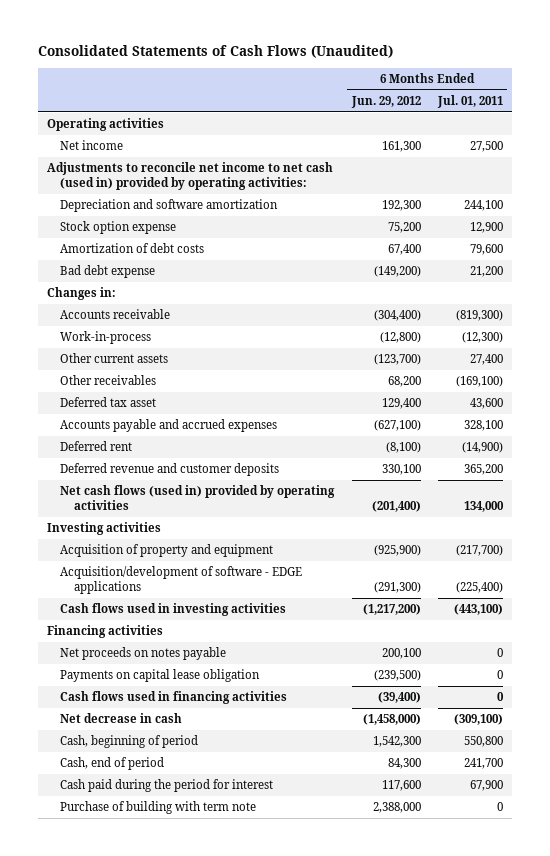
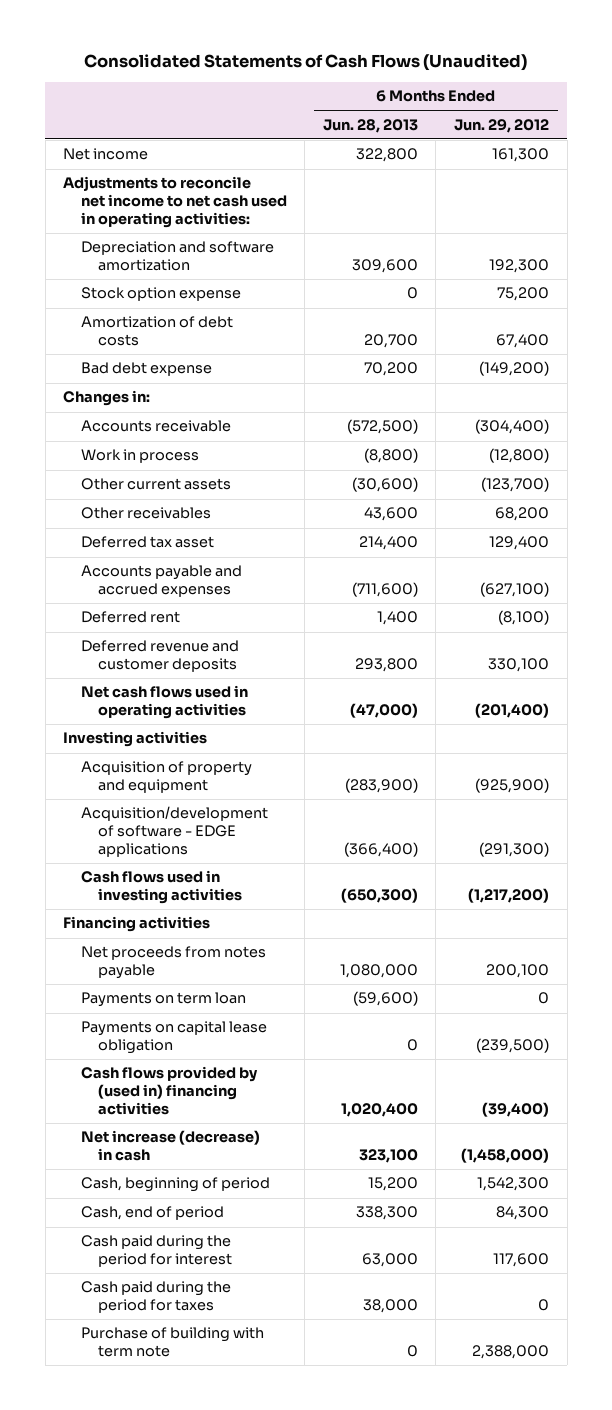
[437,95,504,109] Jul. 01, 2011 -> none
none -> [322,118,418,133] Jun. 28, 2013
[47,118,165,132] Operating activities -> none
[47,162,334,190] Adjustments to reconcile net income to net cash (used in) provided by operating activities: -> [63,176,287,229] Adjustments to reconcile net income to net cash used in operating activities:
[60,331,152,345] Work-in-process -> [80,449,199,464] Work in process
[60,485,336,510] Net cash flows (used in) provided by operating activities -> [80,685,248,720] Net cash flows used in operating activities
[60,647,227,661] Net proceeds on notes payable -> [80,946,266,980] Net proceeds from notes payable
none -> [80,992,246,1008] Payments on term loan
[60,691,288,705] Cash flows used in financing activities -> [80,1066,258,1116] Cash flows provided by (used in) financing activities
[60,713,183,724] Net decrease in cash -> [80,1130,260,1162] Net increase (decrease) in cash
none -> [80,1281,231,1314] Cash paid during the period for taxes

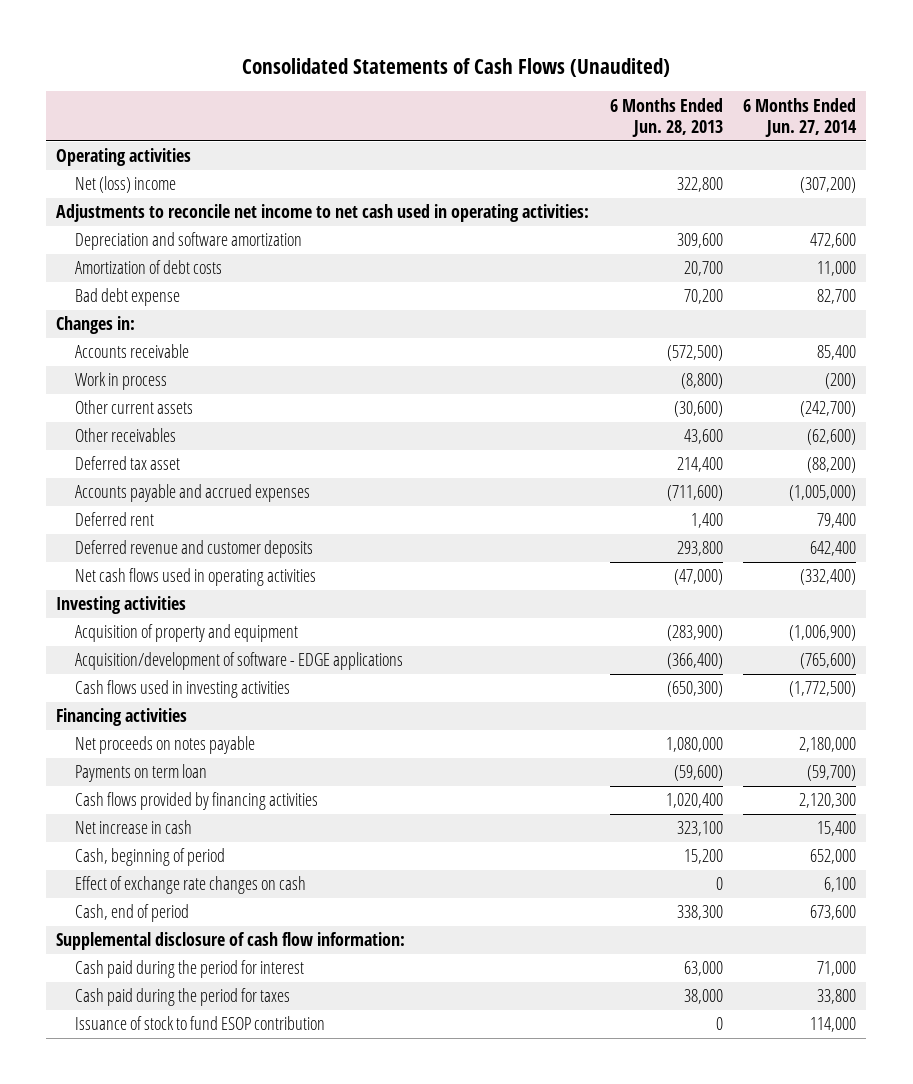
[454,118,550,133] Jun. 29, 2012 -> none
none -> [743,97,858,138] 6 Months Ended Jun. 27, 2014
none -> [56,148,192,167] Operating activities
[63,148,149,161] Net income -> [74,176,176,194] Net (loss) income
[80,287,241,302] Stock option expense -> none
[80,946,266,980] Net proceeds from notes payable -> [74,736,255,755] Net proceeds on notes payable
[80,1021,267,1055] Payments on capital lease obligation -> none
[80,1066,258,1116] Cash flows provided by (used in) financing activities -> [74,792,318,811] Cash flows provided by financing activities
[80,1130,260,1162] Net increase (decrease) in cash -> [74,820,192,835] Net increase in cash
none -> [74,876,306,895] Effect of exchange rate changes on cash
none -> [56,932,406,951] Supplemental disclosure of cash flow information:
[80,1327,264,1358] Purchase of building with term note -> none
none -> [74,1016,325,1031] Issuance of stock to fund ESOP contribution

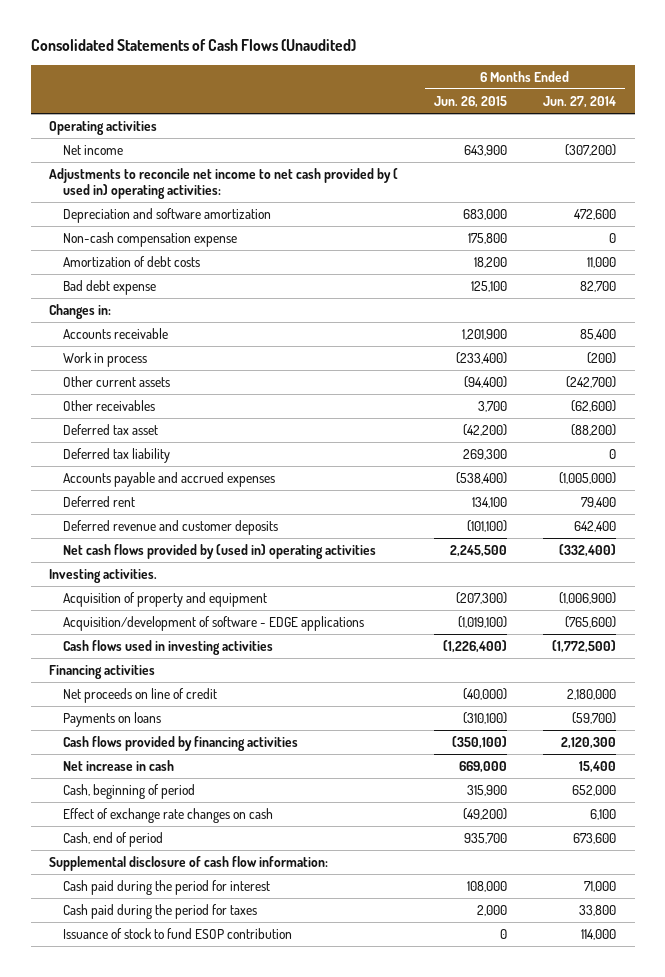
[609,97,723,138] 6 Months Ended Jun. 28, 2013 -> none
none -> [434,95,508,108] Jun. 26, 2015
[74,176,176,194] Net (loss) income -> [62,144,123,155] Net income
[56,204,590,223] Adjustments to reconcile net income to net cash used in operating activities: -> [48,167,398,199] Adjustments to reconcile net income to net cash provided by ( used in) operating activities:
none -> [62,231,237,247] Non-cash compensation expense
none -> [62,447,170,463] Deferred tax liability
[74,568,316,587] Net cash flows used in operating activities -> [62,543,376,559] Net cash flows provided by (used in) operating activities
[56,596,187,615] Investing activities -> [48,568,157,583] Investing activities.
[74,736,255,755] Net proceeds on notes payable -> [62,687,217,703] Net proceeds on line of credit
[74,764,207,783] Payments on term loan -> [62,711,161,727] Payments on loans

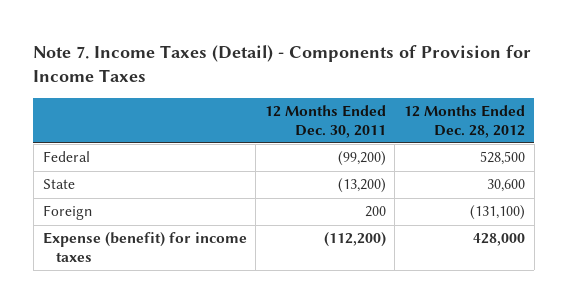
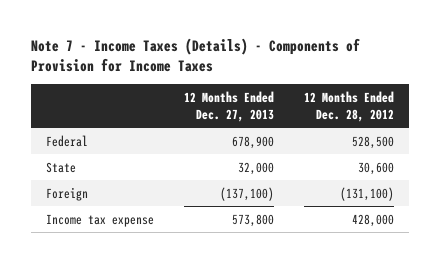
[33,44,532,82] Note 7. Income Taxes (Detail) - Components of Provision for Income Taxes -> [30,37,360,73] Note 7 - Income Taxes (Details) - Components of Provision for Income Taxes
[264,104,386,138] 12 Months Ended Dec. 30, 2011 -> none
none -> [183,90,274,122] 12 Months Ended Dec. 27, 2013
[42,232,247,262] Expense (benefit) for income taxes -> [45,213,154,227] Income tax expense

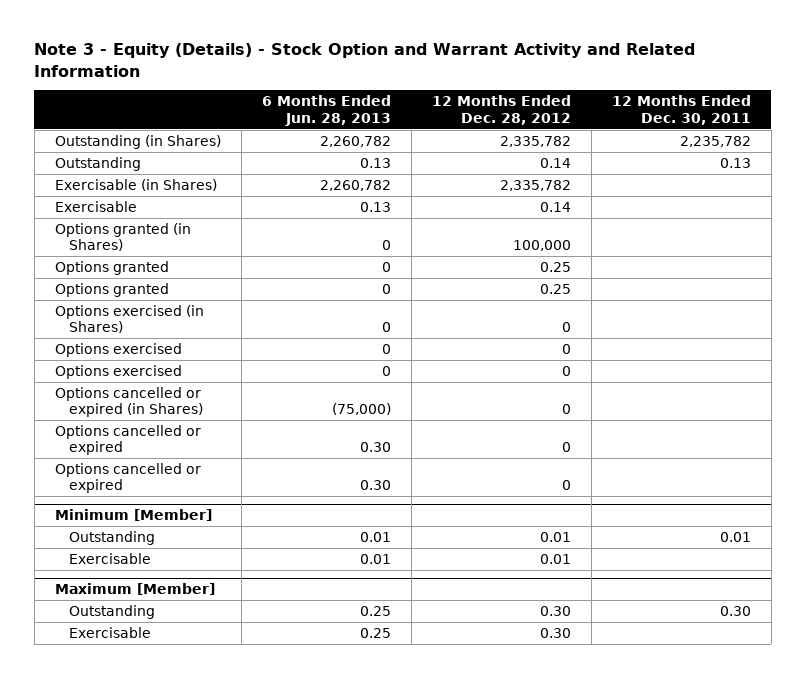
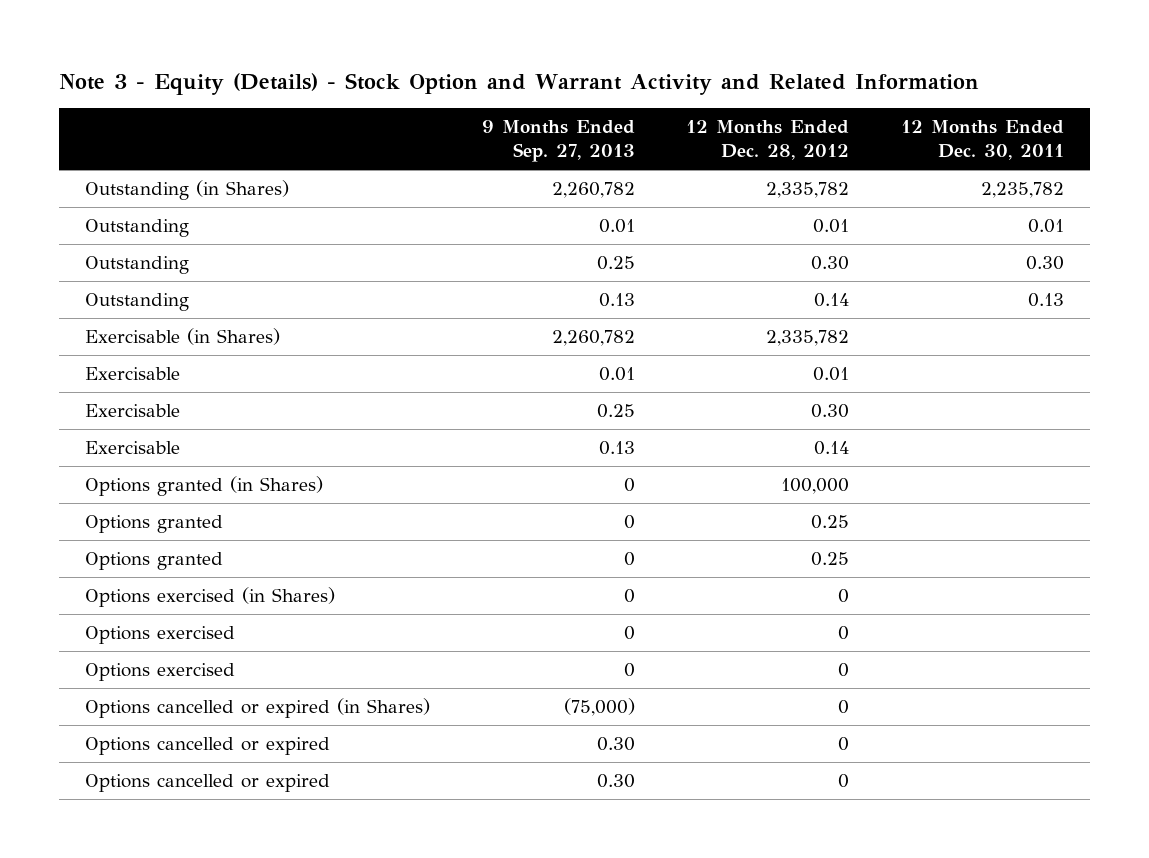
[261,95,391,126] 6 Months Ended Jun. 28, 2013 -> none
none -> [481,120,635,163] 9 Months Ended Sep. 27, 2013
none -> [84,219,189,238] Outstanding
none -> [84,256,189,275] Outstanding
none -> [84,367,180,381] Exercisable
none -> [84,404,180,418] Exercisable
[54,509,212,522] Minimum [Member] -> none
[69,531,156,546] Outstanding -> none
[69,553,152,565] Exercisable -> none
[54,583,215,596] Maximum [Member] -> none
[69,605,156,620] Outstanding -> none
[69,627,152,639] Exercisable -> none

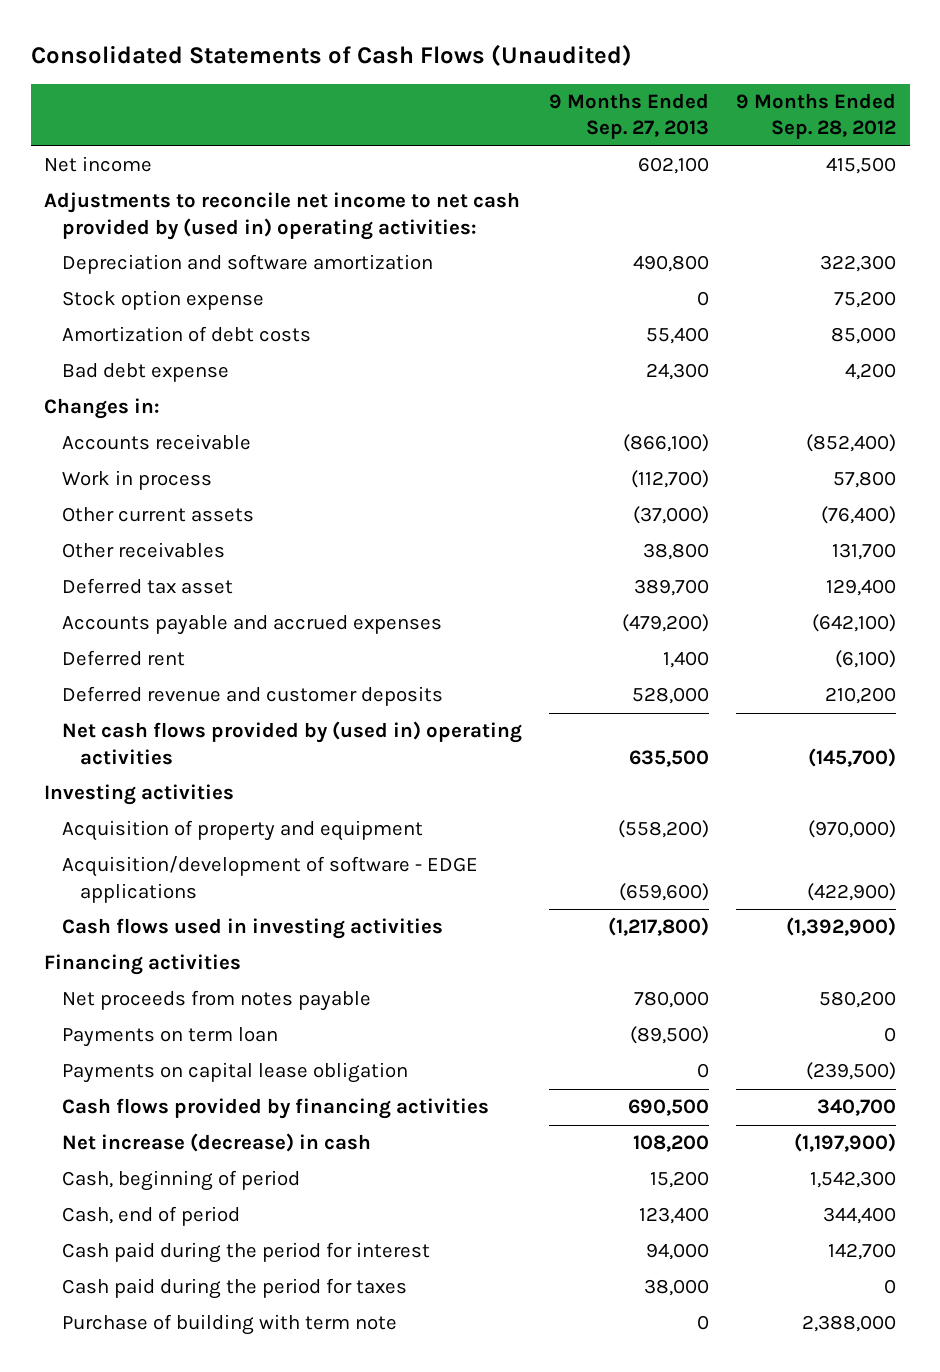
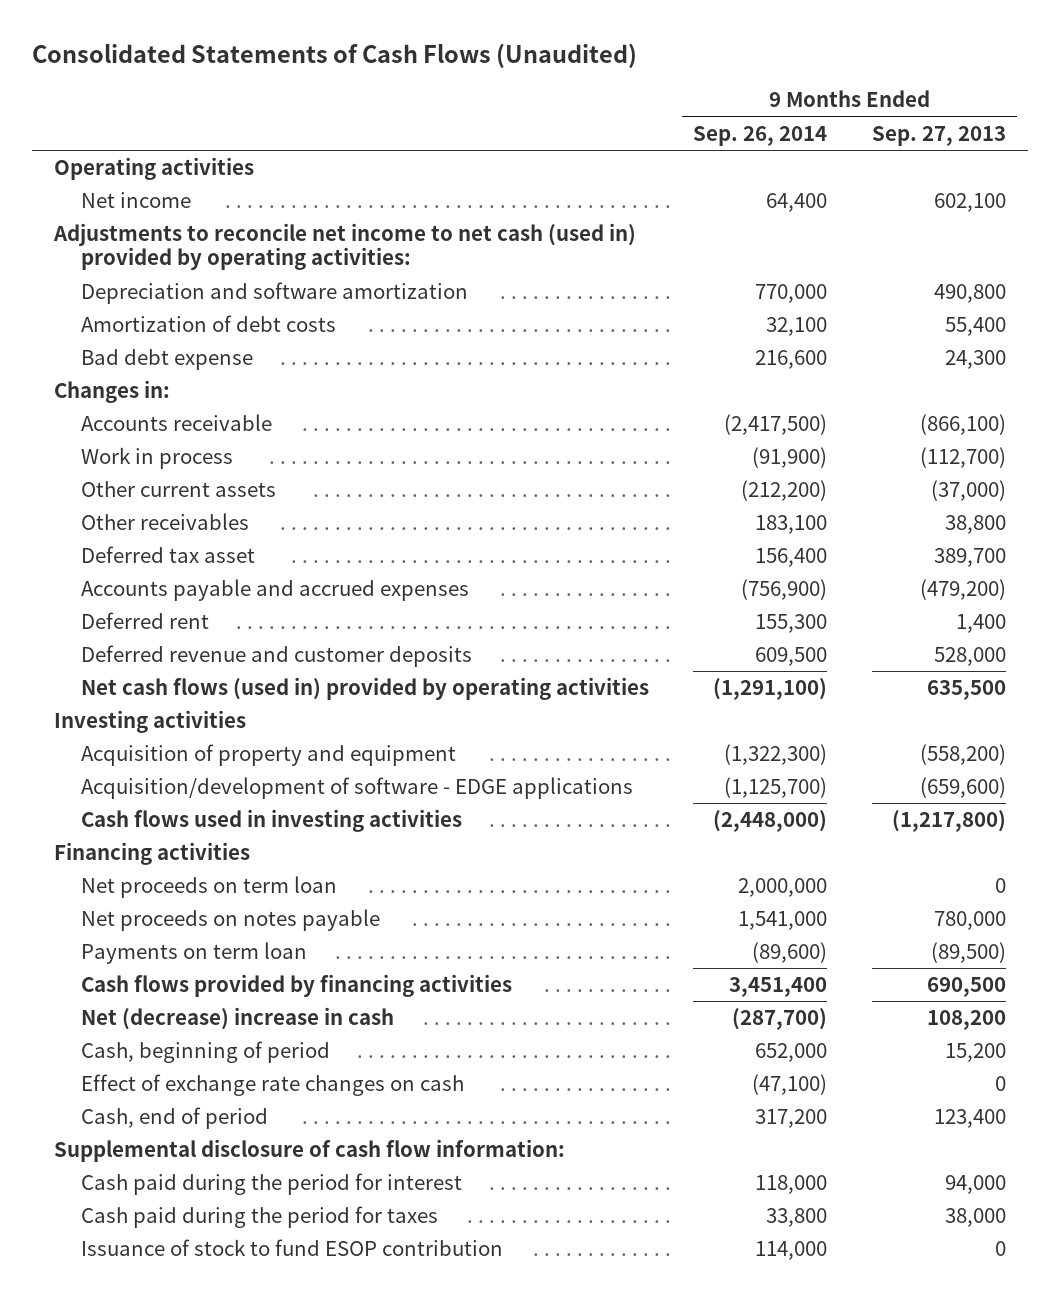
[736,93,897,140] 9 Months Ended Sep. 28, 2012 -> none
none -> [693,125,828,146] Sep. 26, 2014
none -> [53,157,254,181] Operating activities
[44,192,521,240] Adjustments to reconcile net income to net cash provided by (used in) operating activities: -> [52,223,636,271] Adjustments to reconcile net income to net cash (used in) provided by operating activities:
[62,290,265,311] Stock option expense -> none
[62,721,523,765] Net cash flows provided by (used in) operating activities -> [80,677,649,701] Net cash flows (used in) provided by operating activities
none -> [80,876,337,899] Net proceeds on term loan
[62,990,372,1012] Net proceeds from notes payable -> [80,909,380,932] Net proceeds on notes payable
[62,1062,409,1084] Payments on capital lease obligation -> none
[62,1133,372,1153] Net increase (decrease) in cash -> [80,1007,394,1031] Net (decrease) increase in cash
none -> [80,1074,464,1097] Effect of exchange rate changes on cash
none -> [53,1139,565,1163] Supplemental disclosure of cash flow information:
[62,1314,398,1336] Purchase of building with term note -> none
none -> [80,1239,503,1257] Issuance of stock to fund ESOP contribution

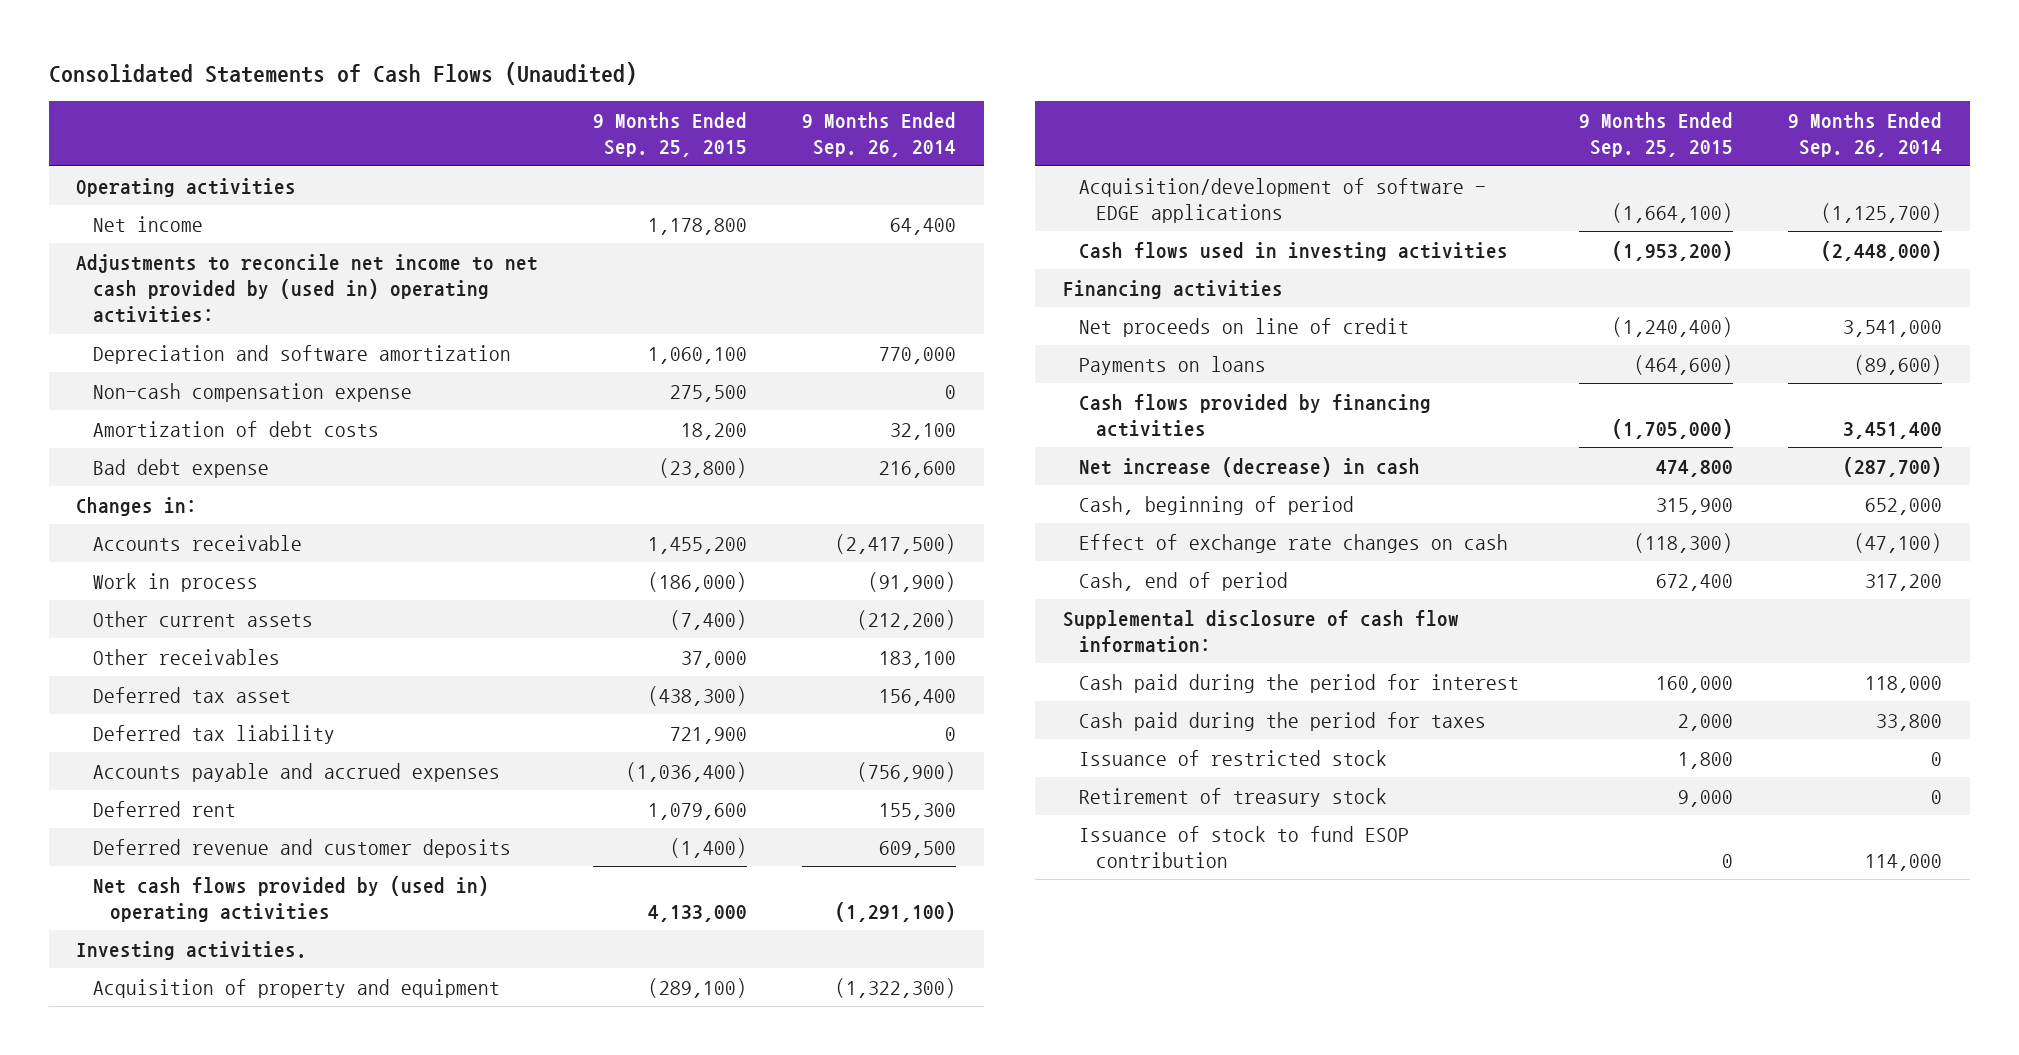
[871,125,1006,146] Sep. 27, 2013 -> none
none -> [593,111,748,158] 9 Months Ended Sep. 25, 2015
[52,223,636,271] Adjustments to reconcile net income to net cash (used in) provided by operating activities: -> [76,253,539,324] Adjustments to reconcile net income to net cash provided by (used in) operating activities:
none -> [93,382,413,402] Non-cash compensation expense
none -> [93,724,336,744] Deferred tax liability
[80,677,649,701] Net cash flows (used in) provided by operating activities -> [93,875,490,922] Net cash flows provided by (used in) operating activities
[53,710,246,734] Investing activities -> [76,940,308,960] Investing activities.
[80,876,337,899] Net proceeds on term loan -> none
[80,909,380,932] Net proceeds on notes payable -> none
none -> [1079,317,1410,337] Net proceeds on line of credit
[80,942,307,965] Payments on term loan -> [1079,355,1267,375] Payments on loans
[80,1007,394,1031] Net (decrease) increase in cash -> [1079,456,1421,477] Net increase (decrease) in cash
none -> [1079,749,1388,766] Issuance of restricted stock
none -> [1079,787,1388,807] Retirement of treasury stock

